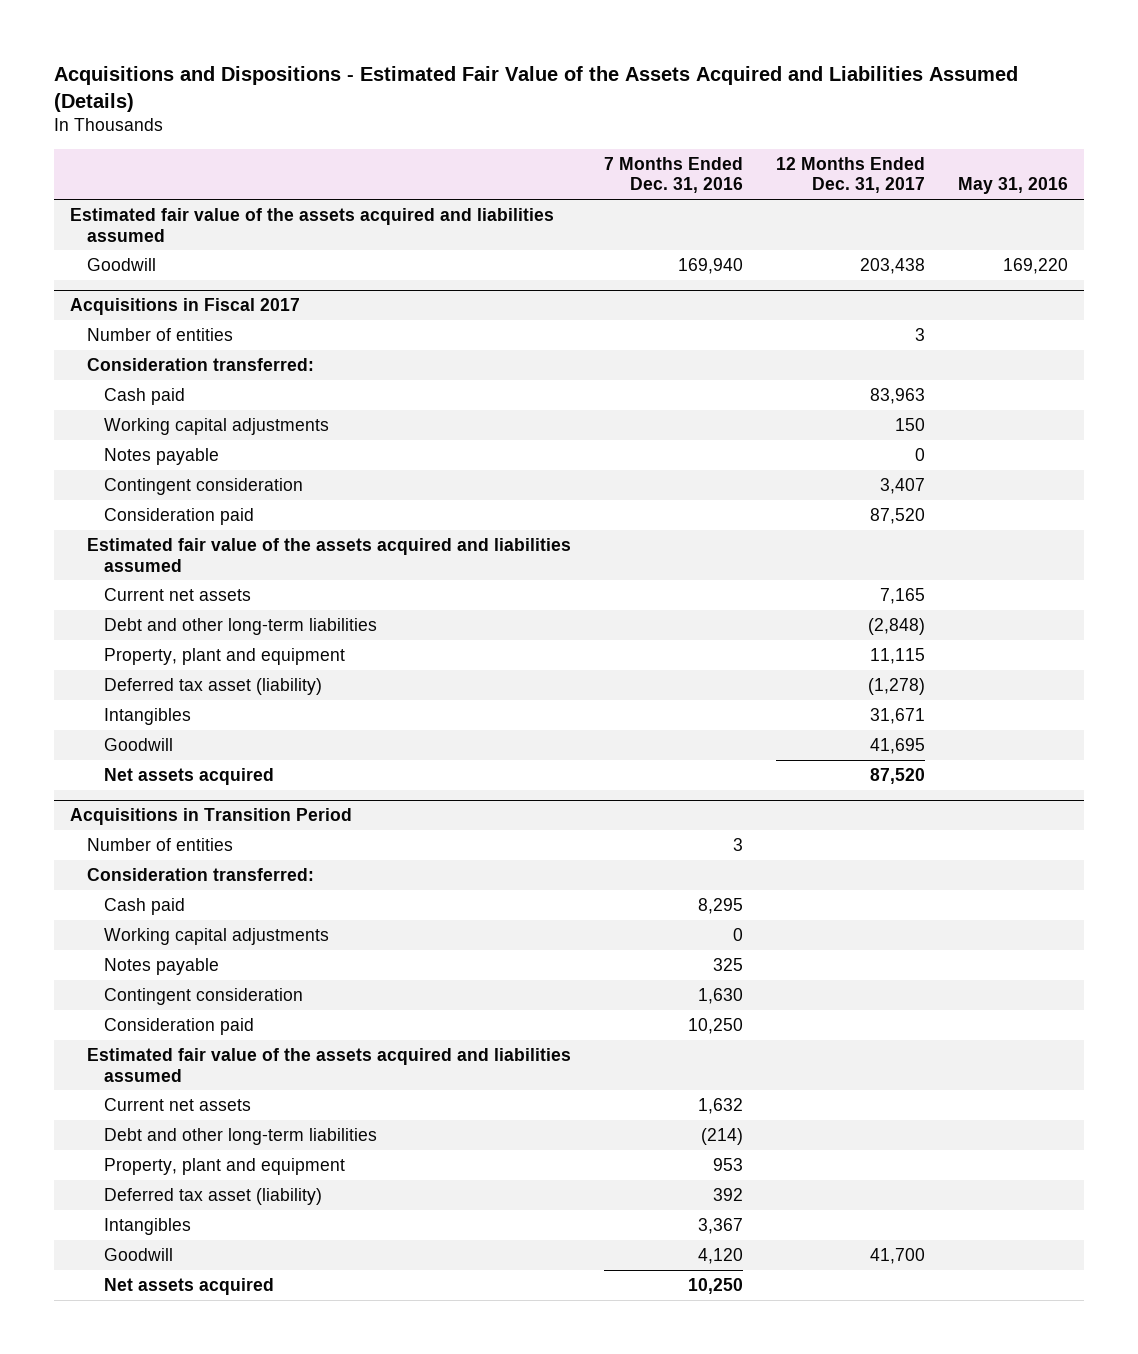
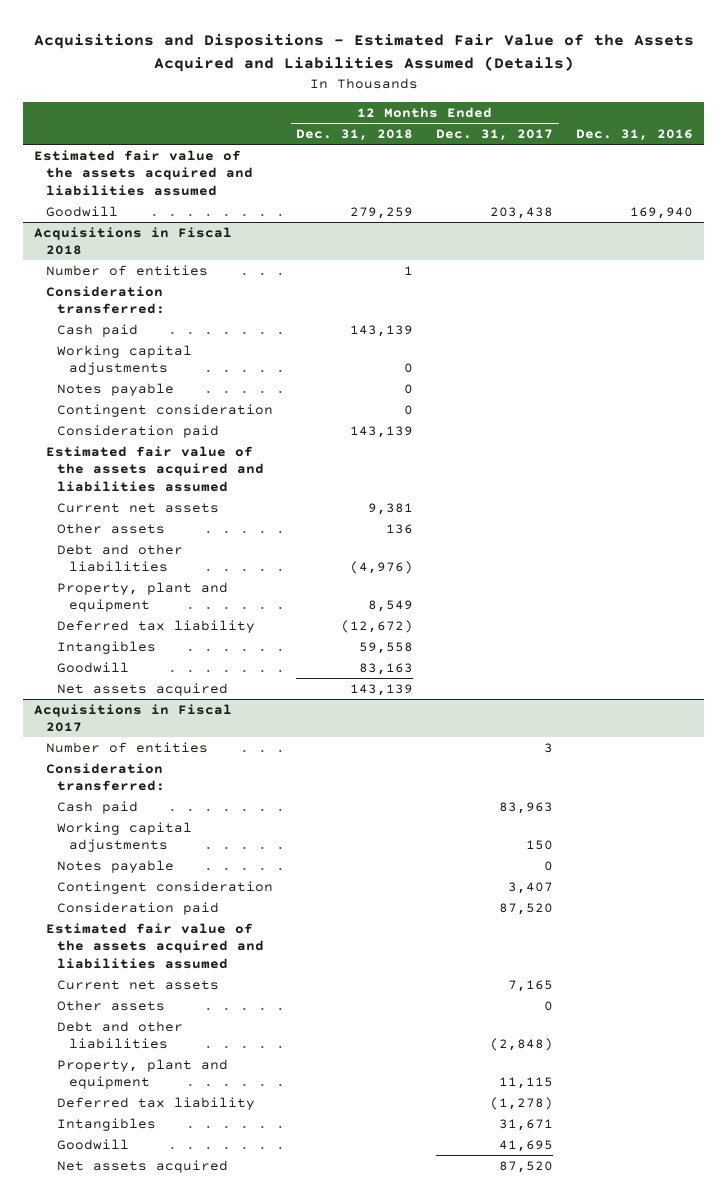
[604,156,744,194] 7 Months Ended Dec. 31, 2016 -> none
[957,177,1068,195] May 31, 2016 -> none
none -> [296,129,414,142] Dec. 31, 2018
none -> [575,129,693,142] Dec. 31, 2016
none -> [34,226,233,256] Acquisitions in Fiscal 2018
none -> [45,264,208,276] Number of entities
none -> [45,285,166,315] Consideration transferred:
none -> [57,323,139,337] Cash paid
none -> [57,344,193,376] Working capital adjustments
none -> [57,382,175,396] Notes payable
none -> [57,403,274,417] Contingent consideration
none -> [57,424,220,438] Consideration paid
none -> [45,445,265,492] Estimated fair value of the assets acquired and liabilities assumed
none -> [57,502,220,513] Current net assets
none -> [57,522,166,534] Other assets
none -> [57,543,184,573] Debt and other liabilities
none -> [57,581,229,613] Property, plant and equipment
none -> [57,619,256,633] Deferred tax liability
none -> [57,640,157,654] Intangibles
none -> [57,661,130,673] Goodwill
none -> [57,682,229,696] Net assets acquired
none -> [57,999,166,1011] Other assets
[104,617,378,635] Debt and other long-term liabilities -> [57,1020,184,1050] Debt and other liabilities
[104,677,323,695] Deferred tax asset (liability) -> [57,1096,256,1110] Deferred tax liability
[70,808,353,826] Acquisitions in Transition Period -> none
[87,837,234,851] Number of entities -> none
[87,867,315,881] Consideration transferred: -> none
[104,897,186,915] Cash paid -> none
[104,927,330,945] Working capital adjustments -> none
[104,957,220,975] Notes payable -> none
[104,987,304,1005] Contingent consideration -> none
[104,1017,255,1035] Consideration paid -> none
[87,1047,572,1082] Estimated fair value of the assets acquired and liabilities assumed -> none
[104,1097,252,1111] Current net assets -> none
[104,1127,378,1145] Debt and other long-term liabilities -> none
[104,1157,346,1175] Property, plant and equipment -> none
[104,1187,323,1205] Deferred tax asset (liability) -> none
[104,1217,192,1235] Intangibles -> none
[104,1247,174,1261] Goodwill -> none
[104,1277,275,1295] Net assets acquired -> none

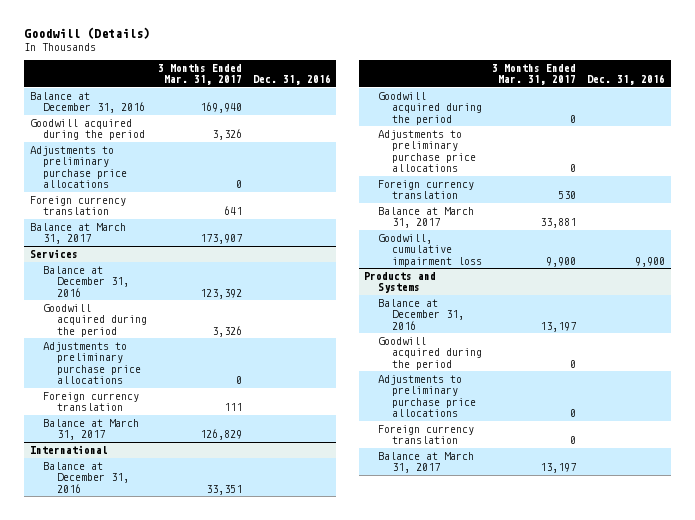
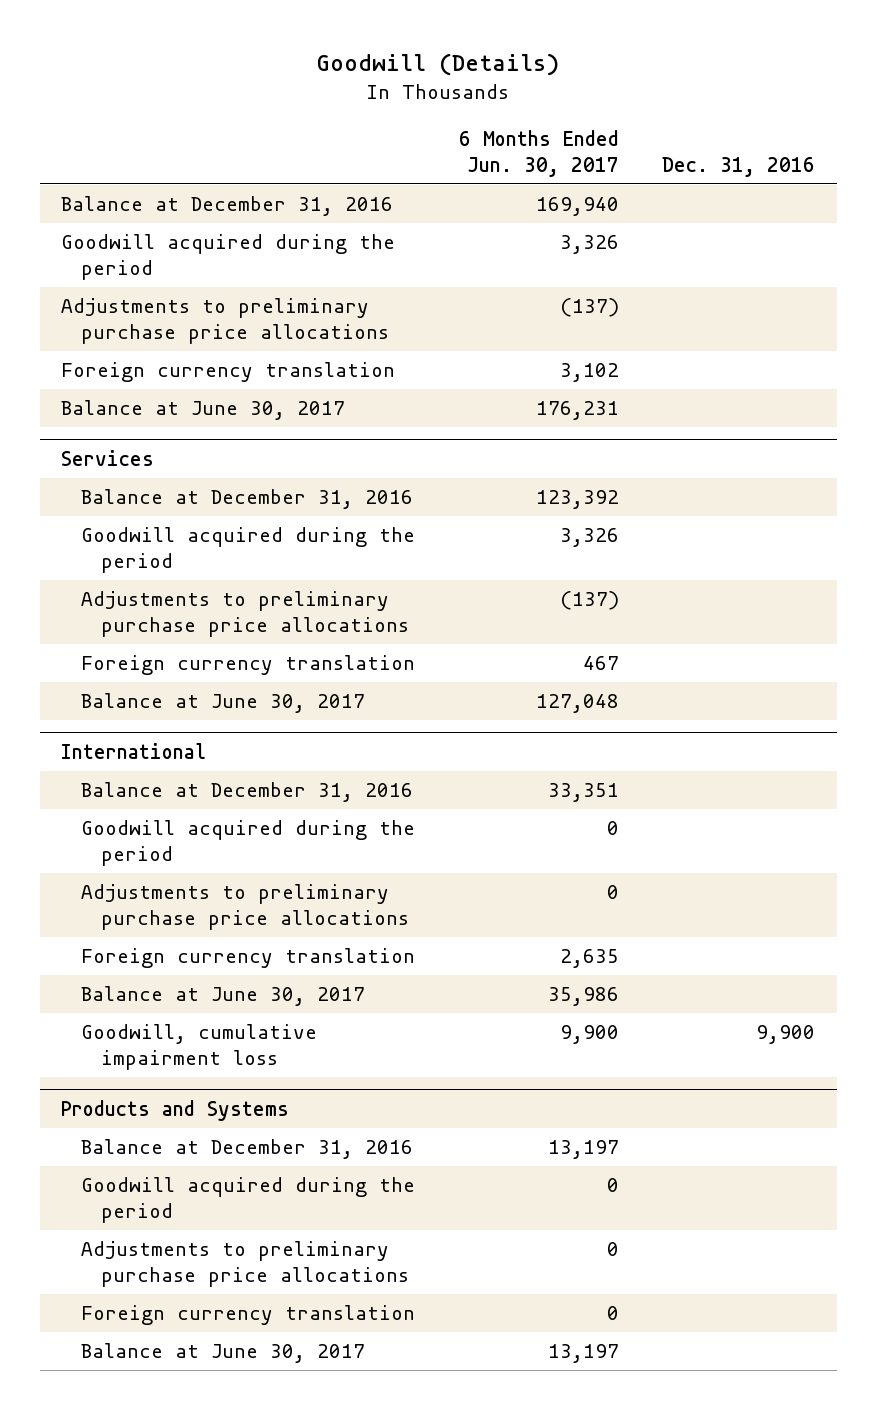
[157,63,242,85] 3 Months Ended Mar. 31, 2017 -> none
none -> [458,129,619,177] 6 Months Ended Jun. 30, 2017
[29,222,126,245] Balance at March 31, 2017 -> [61,400,346,421] Balance at June 30, 2017
[43,418,140,441] Balance at March 31, 2017 -> [81,693,366,714] Balance at June 30, 2017
[377,206,474,229] Balance at March 31, 2017 -> [81,986,366,1007] Balance at June 30, 2017
[377,451,474,474] Balance at March 31, 2017 -> [81,1343,366,1364] Balance at June 30, 2017

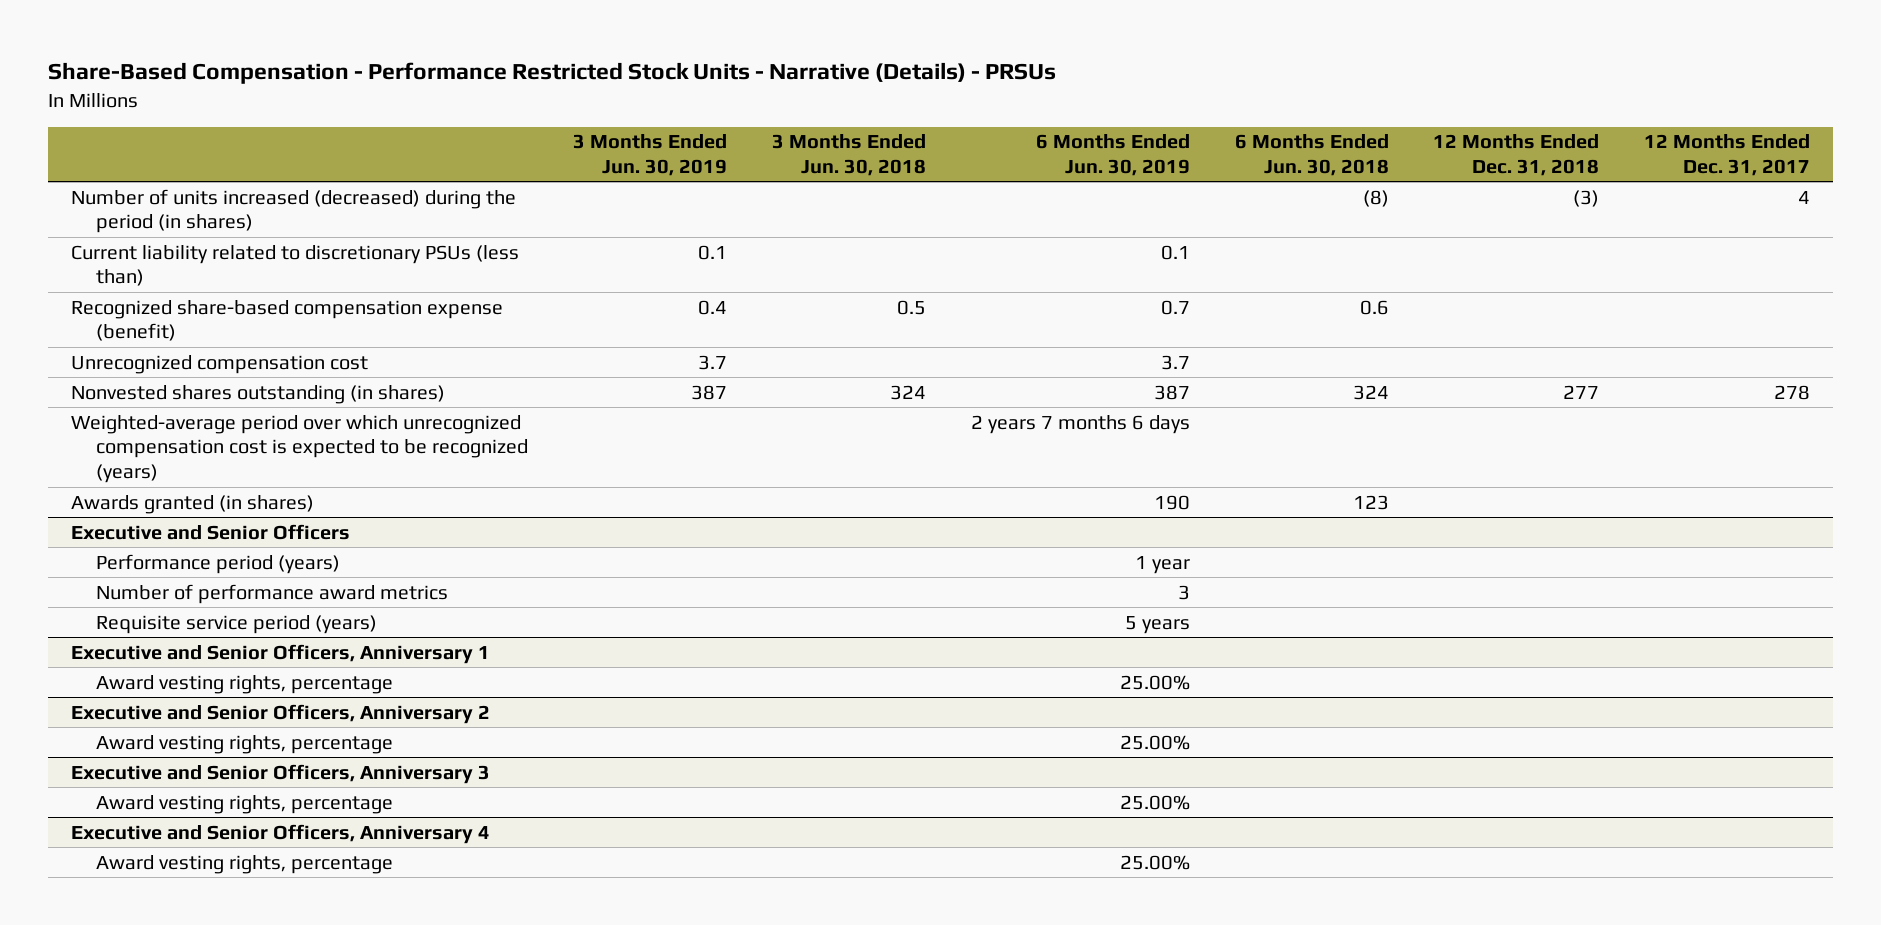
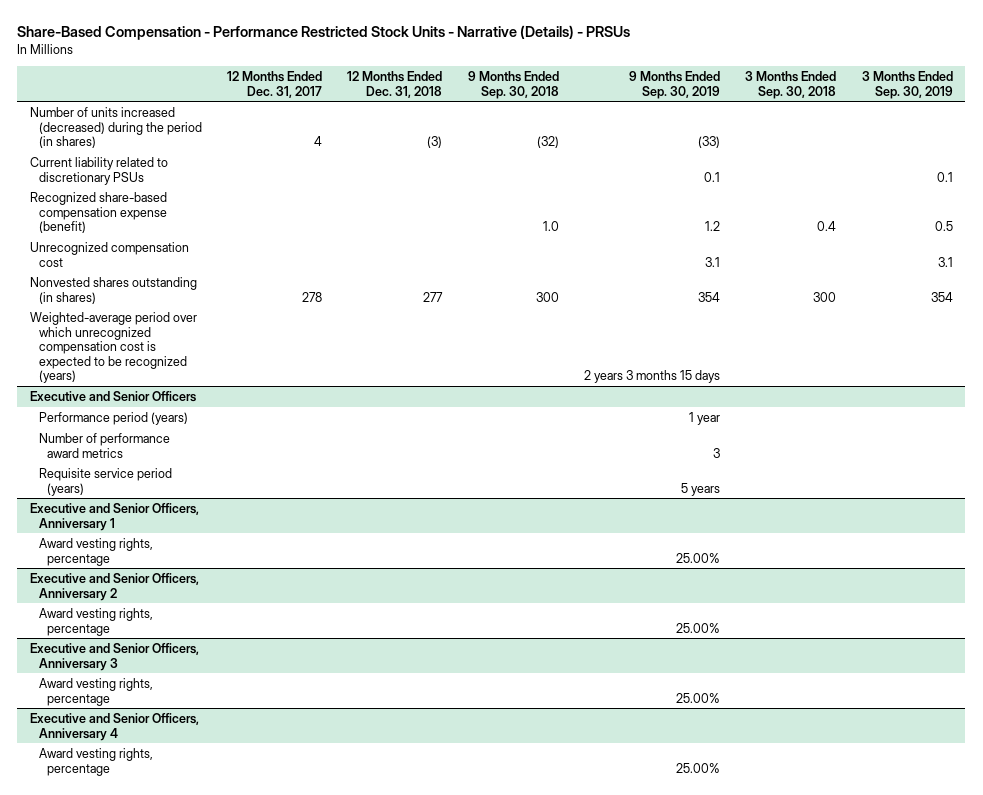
[572,134,727,176] 3 Months Ended Jun. 30, 2019 -> none
[771,134,926,176] 3 Months Ended Jun. 30, 2018 -> none
[1035,134,1190,176] 6 Months Ended Jun. 30, 2019 -> none
[1234,134,1389,176] 6 Months Ended Jun. 30, 2018 -> none
none -> [467,71,559,99] 9 Months Ended Sep. 30, 2018
none -> [628,71,720,99] 9 Months Ended Sep. 30, 2019
none -> [745,71,837,99] 3 Months Ended Sep. 30, 2018
none -> [861,71,953,99] 3 Months Ended Sep. 30, 2019
[70,244,519,287] Current liability related to discretionary PSUs (less than) -> [29,156,168,185] Current liability related to discretionary PSUs
[70,494,314,514] Awards granted (in shares) -> none

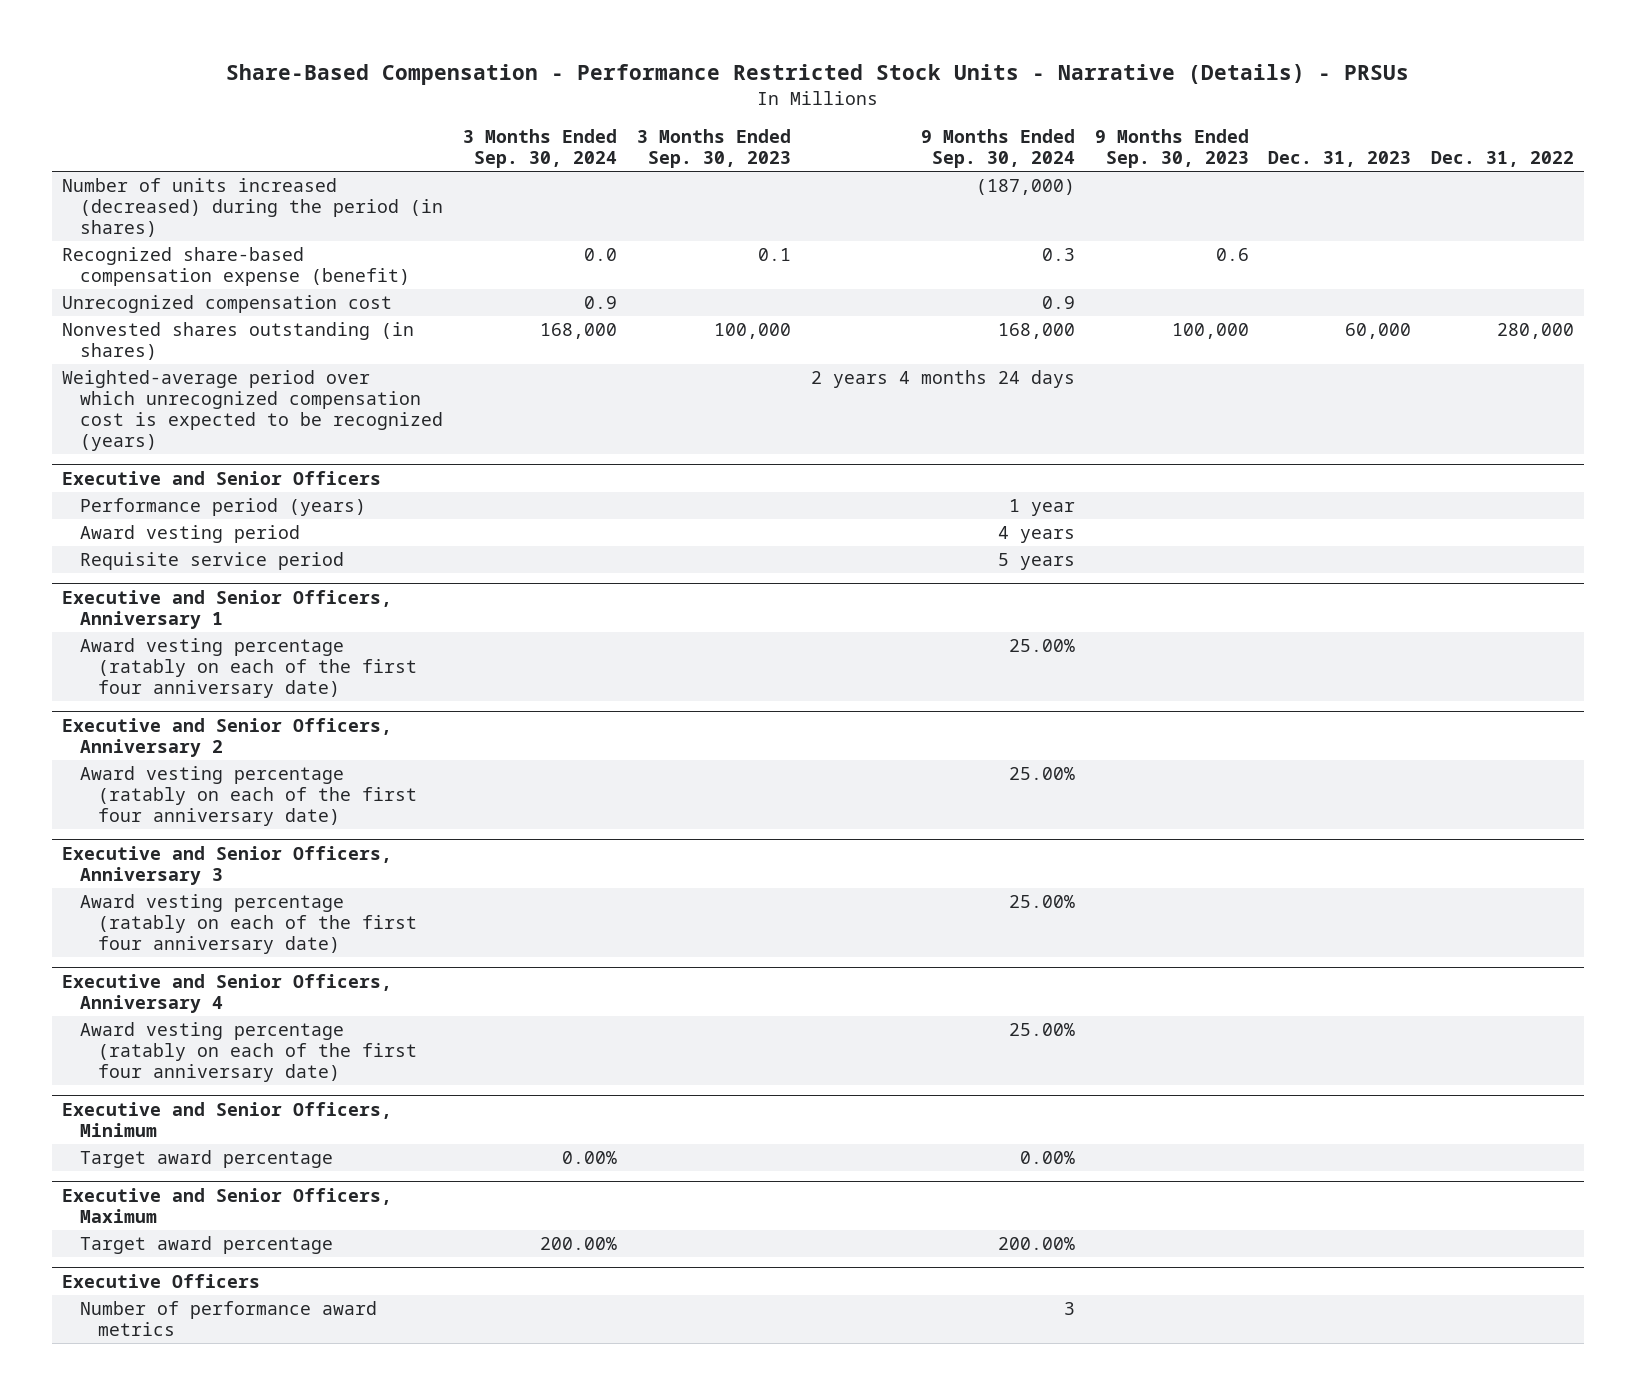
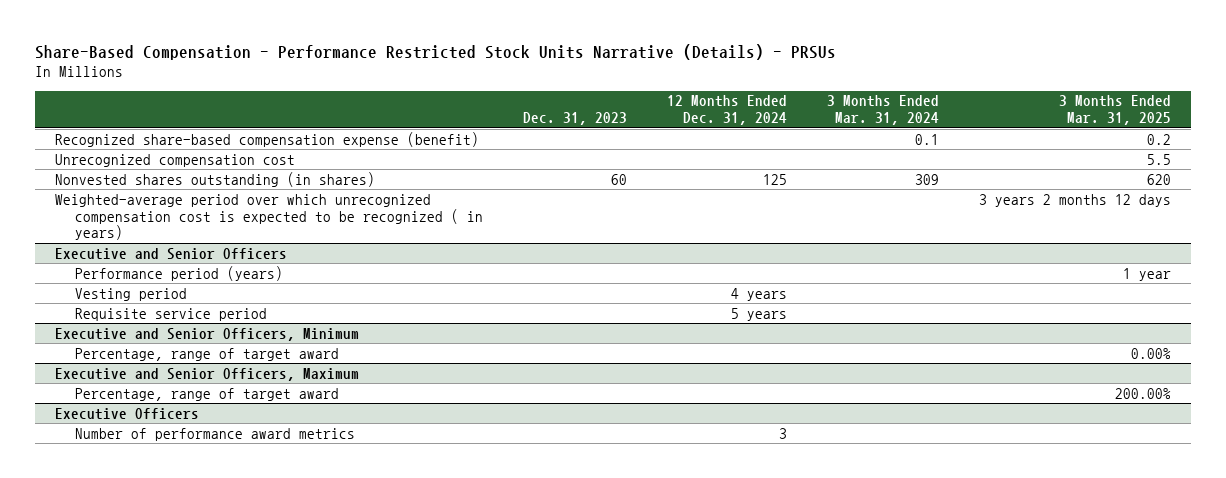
[226,64,1410,86] Share-Based Compensation - Performance Restricted Stock Units - Narrative (Details) - PRSUs -> [34,43,836,60] Share-Based Compensation - Performance Restricted Stock Units Narrative (Details) - PRSUs
[463,129,618,169] 3 Months Ended Sep. 30, 2024 -> none
[636,129,791,169] 3 Months Ended Sep. 30, 2023 -> none
[920,129,1075,169] 9 Months Ended Sep. 30, 2024 -> none
[1094,129,1249,169] 9 Months Ended Sep. 30, 2023 -> none
[1431,151,1575,168] Dec. 31, 2022 -> none
none -> [667,95,788,126] 12 Months Ended Dec. 31, 2024
none -> [827,95,940,126] 3 Months Ended Mar. 31, 2024
none -> [1059,95,1172,126] 3 Months Ended Mar. 31, 2025
[62,178,444,238] Number of units increased (decreased) during the period (in shares) -> none
[1345,323,1412,340] 60,000 -> [611,173,628,185] 60
[62,370,444,452] Weighted-average period over which unrecognized compensation cost is expected to be recognized (years) -> [54,193,484,241] Weighted-average period over which unrecognized compensation cost is expected to be recognized ( in years)
[80,525,301,544] Award vesting period -> [75,287,188,301] Vesting period
[62,589,393,629] Executive and Senior Officers, Anniversary 1 -> none
[80,638,418,699] Award vesting percentage (ratably on each of the first four anniversary date) -> none
[62,717,393,757] Executive and Senior Officers, Anniversary 2 -> none
[80,766,418,827] Award vesting percentage (ratably on each of the first four anniversary date) -> none
[62,845,393,885] Executive and Senior Officers, Anniversary 3 -> none
[80,894,418,955] Award vesting percentage (ratably on each of the first four anniversary date) -> none
[62,973,393,1013] Executive and Senior Officers, Anniversary 4 -> none
[80,1022,418,1083] Award vesting percentage (ratably on each of the first four anniversary date) -> none
[80,1150,334,1169] Target award percentage -> [75,347,340,361] Percentage, range of target award
[80,1236,334,1255] Target award percentage -> [75,387,340,401] Percentage, range of target award

